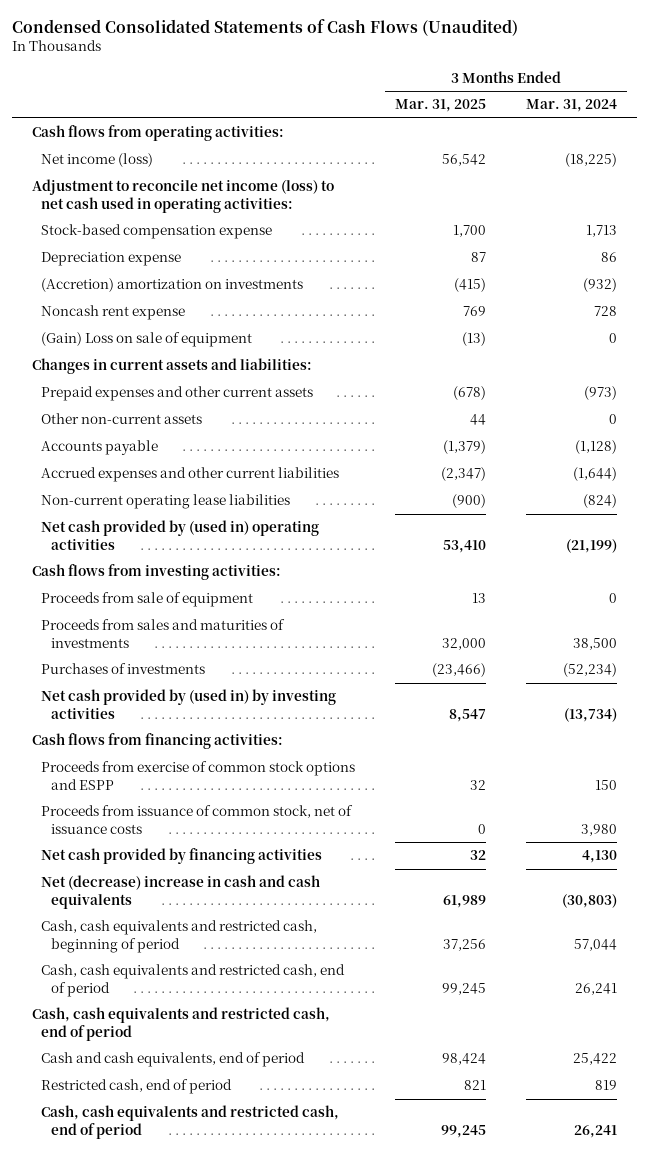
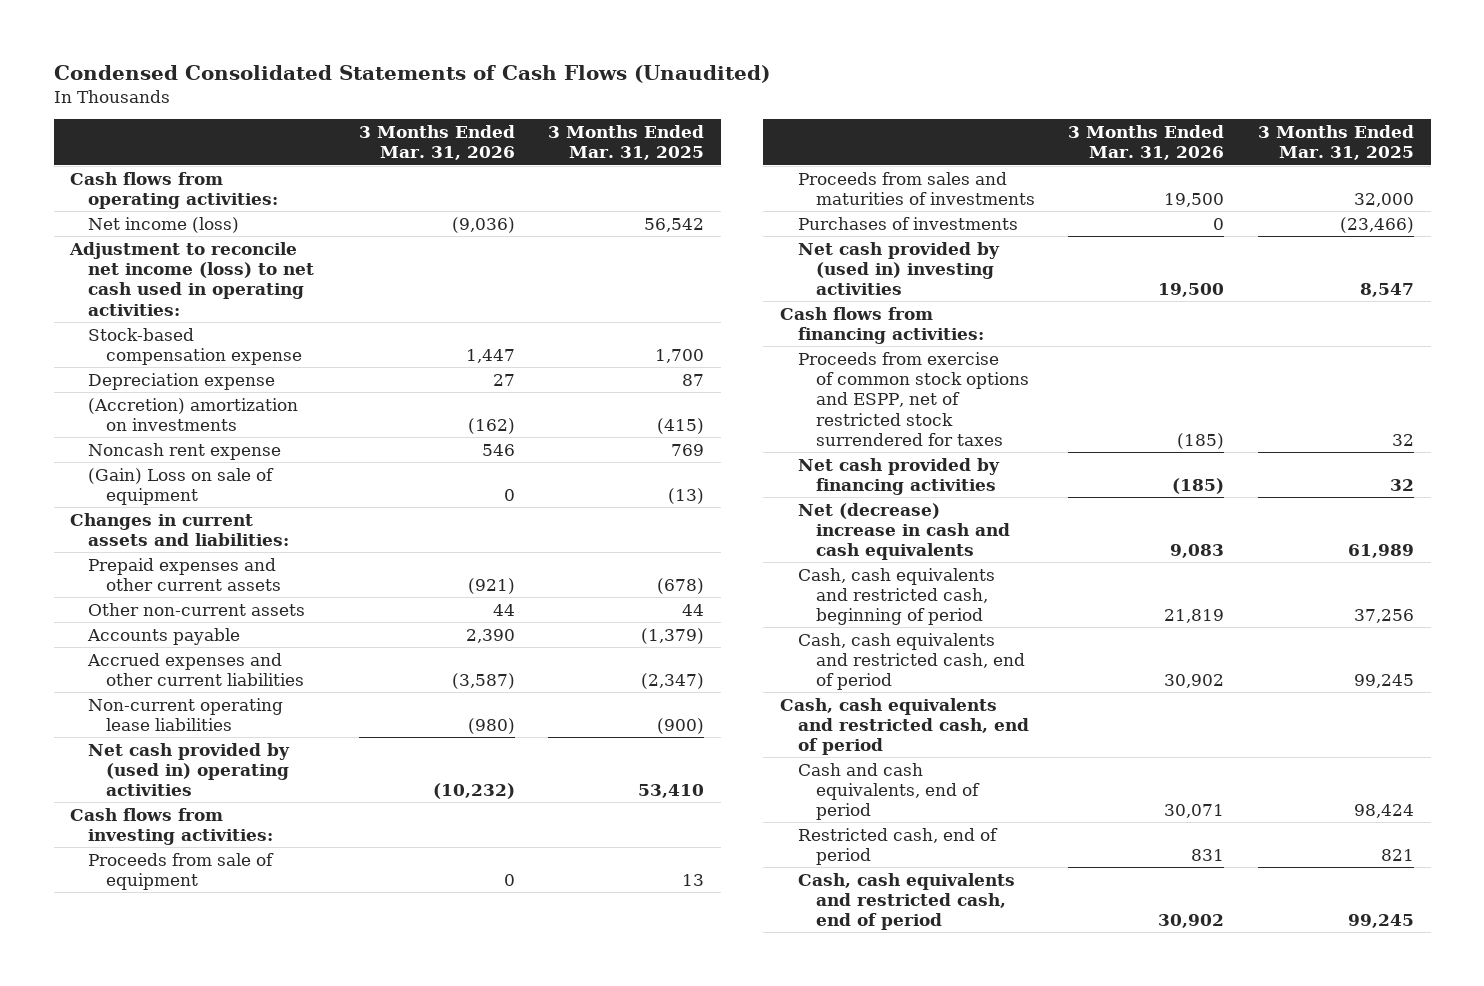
[526,99,618,113] Mar. 31, 2024 -> none
none -> [358,124,515,161] 3 Months Ended Mar. 31, 2026
[41,689,337,719] Net cash provided by (used in) by investing activities -> [797,241,1000,296] Net cash provided by (used in) investing activities
[41,805,354,834] Proceeds from issuance of common stock, net of issuance costs -> none
[41,761,356,790] Proceeds from exercise of common stock options and ESPP -> [797,351,1029,447] Proceeds from exercise of common stock options and ESPP, net of restricted stock surrendered for taxes

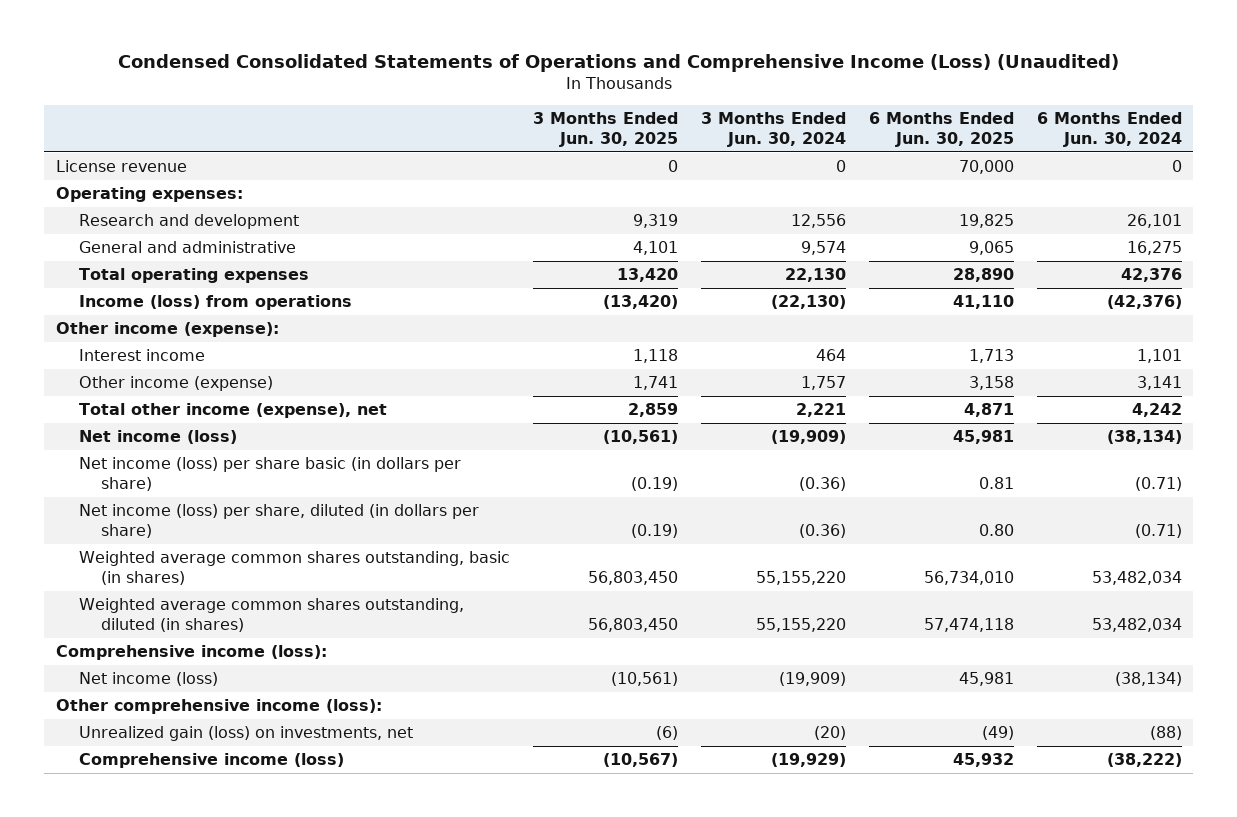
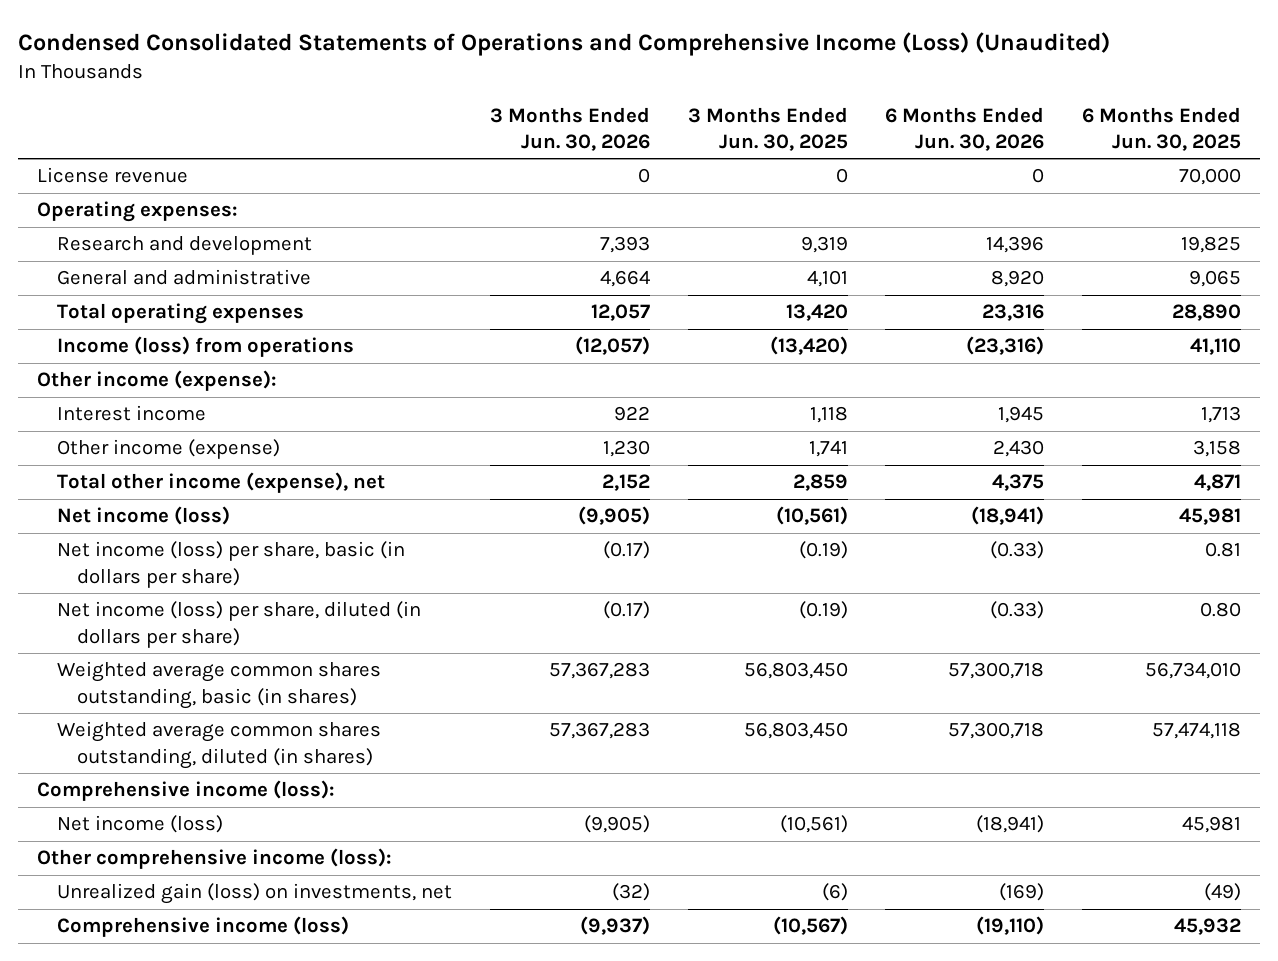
[700,111,846,147] 3 Months Ended Jun. 30, 2024 -> none
[1036,111,1182,147] 6 Months Ended Jun. 30, 2024 -> none
none -> [489,106,650,152] 3 Months Ended Jun. 30, 2026
none -> [885,106,1045,152] 6 Months Ended Jun. 30, 2026
[78,457,461,491] Net income (loss) per share basic (in dollars per share) -> [56,541,405,588] Net income (loss) per share, basic (in dollars per share)

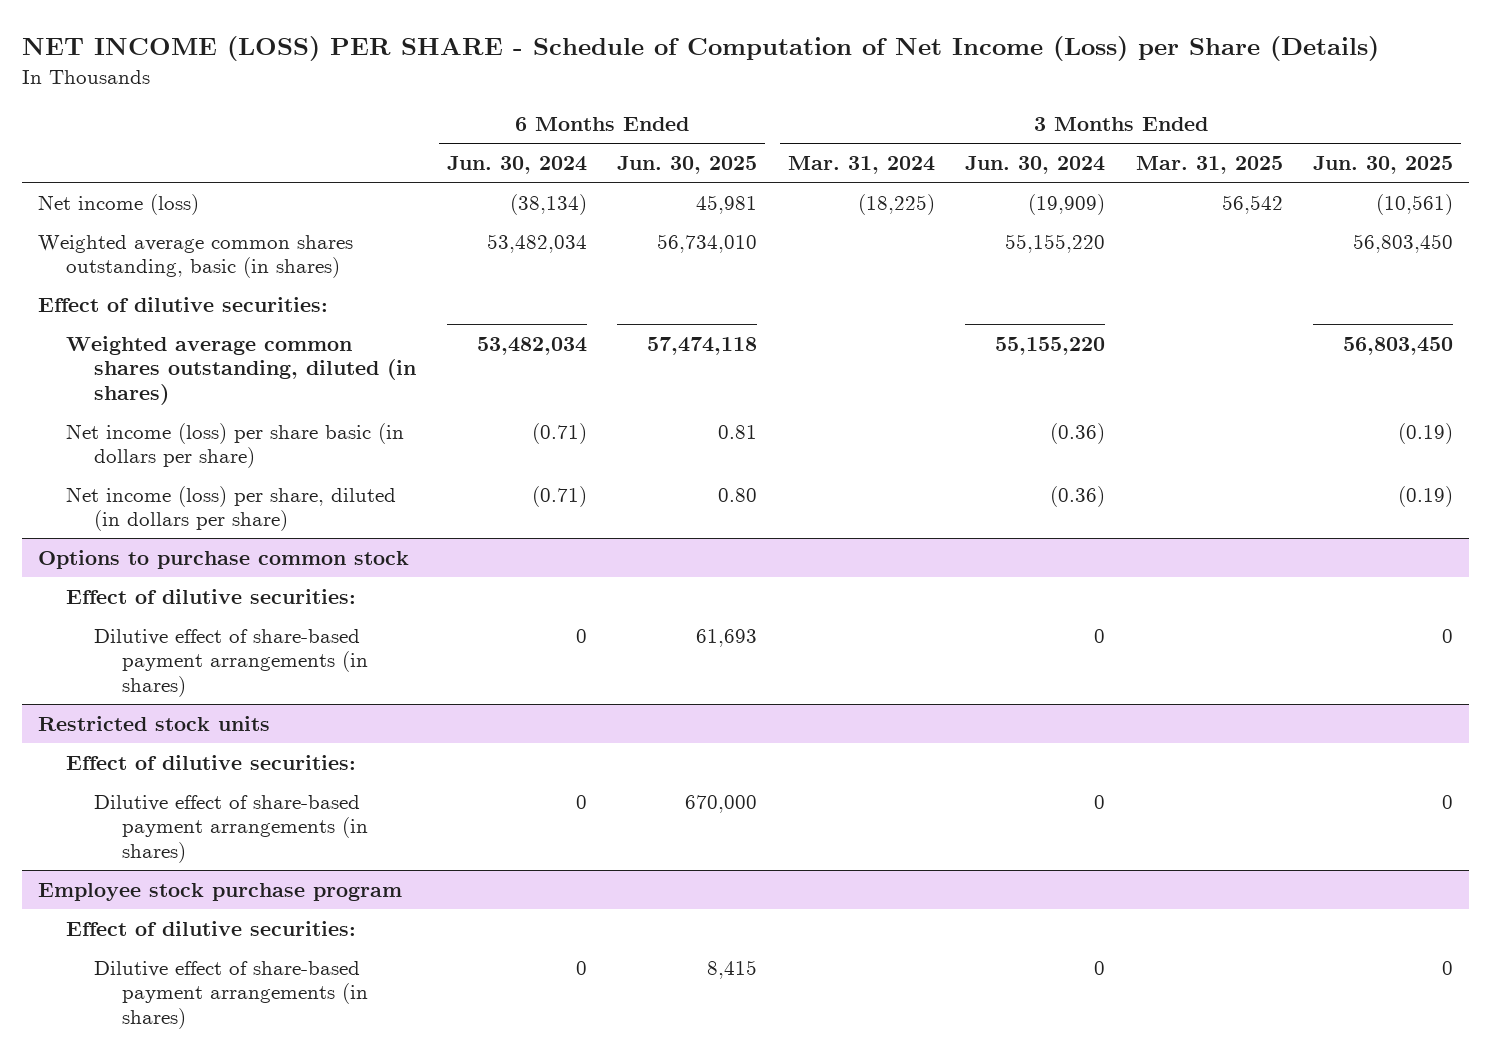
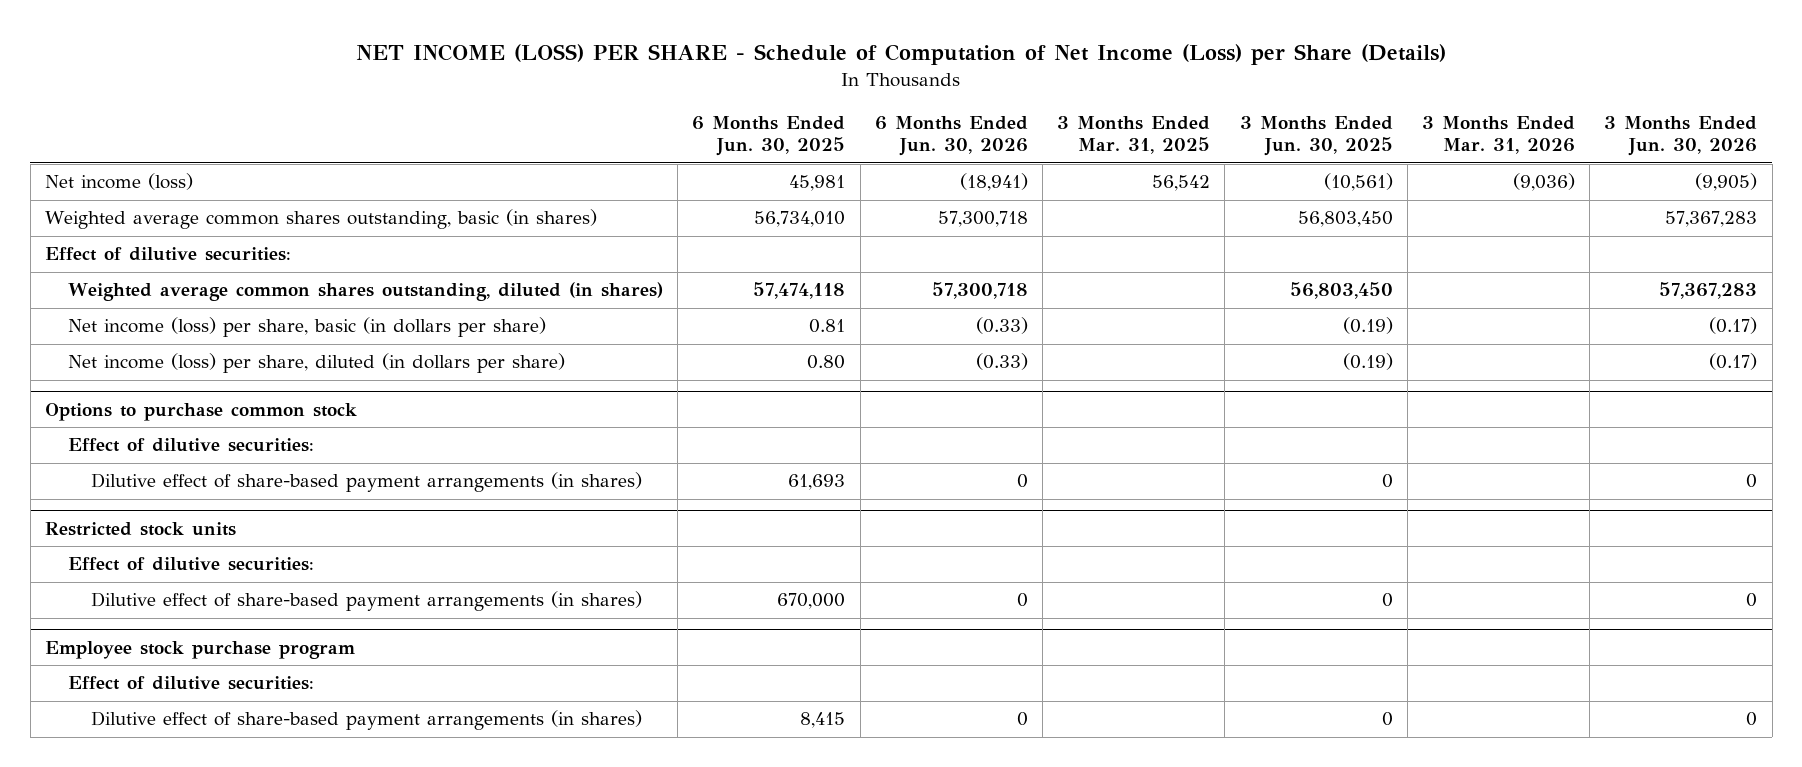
[446,156,587,175] Jun. 30, 2024 -> none
[787,156,935,175] Mar. 31, 2024 -> none
[965,156,1106,175] Jun. 30, 2024 -> none
none -> [874,116,1028,157] 6 Months Ended Jun. 30, 2026
none -> [1421,116,1575,155] 3 Months Ended Mar. 31, 2026
none -> [1604,116,1758,157] 3 Months Ended Jun. 30, 2026
[65,422,404,469] Net income (loss) per share basic (in dollars per share) -> [67,317,546,338] Net income (loss) per share, basic (in dollars per share)

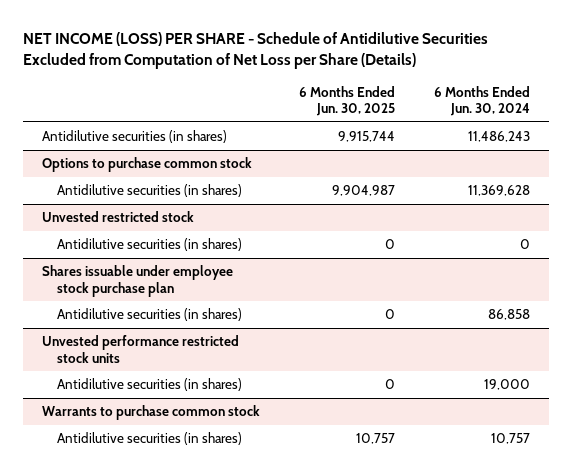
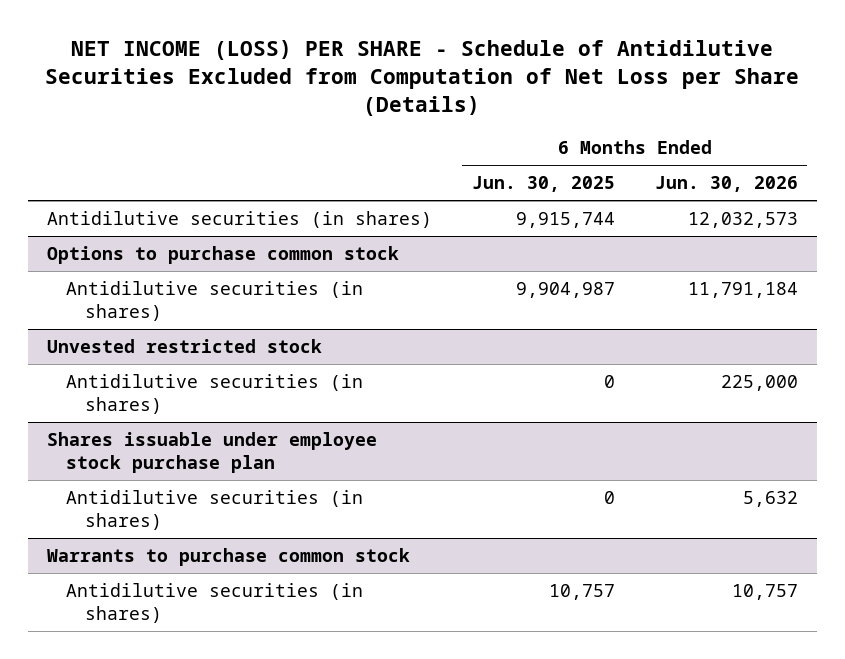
[433,85,530,117] 6 Months Ended Jun. 30, 2024 -> none
none -> [654,176,798,193] Jun. 30, 2026
[42,335,240,363] Unvested performance restricted stock units -> none
[57,378,243,392] Antidilutive securities (in shares) -> none

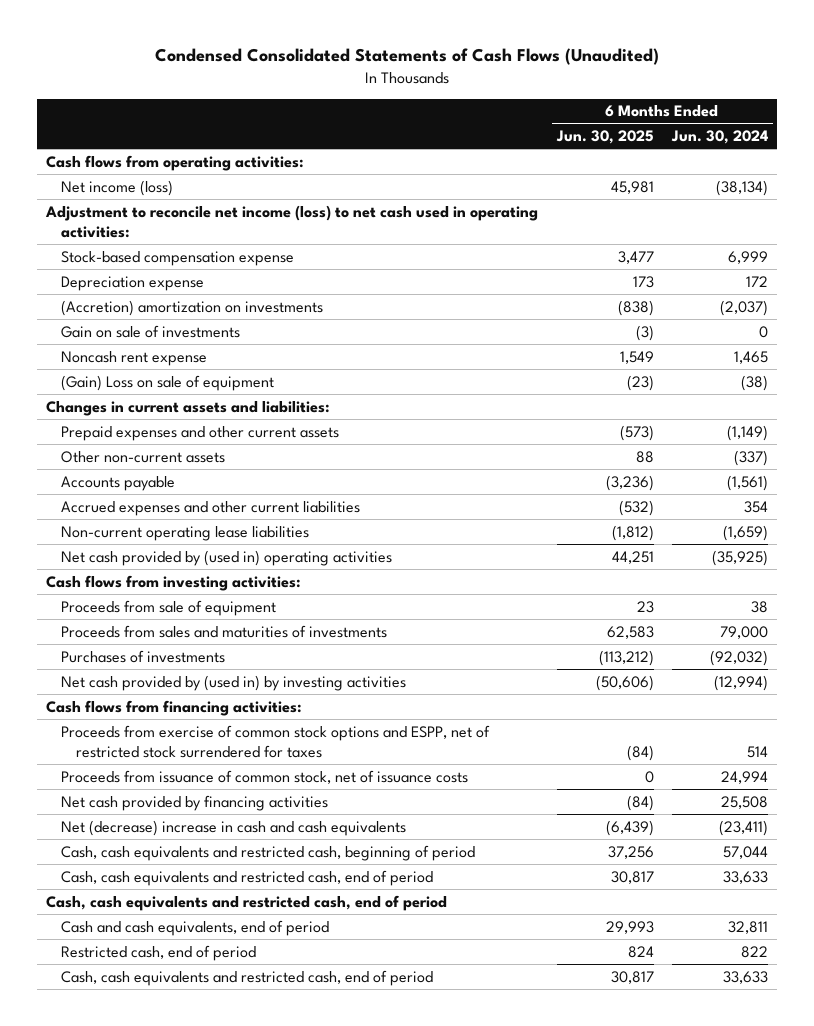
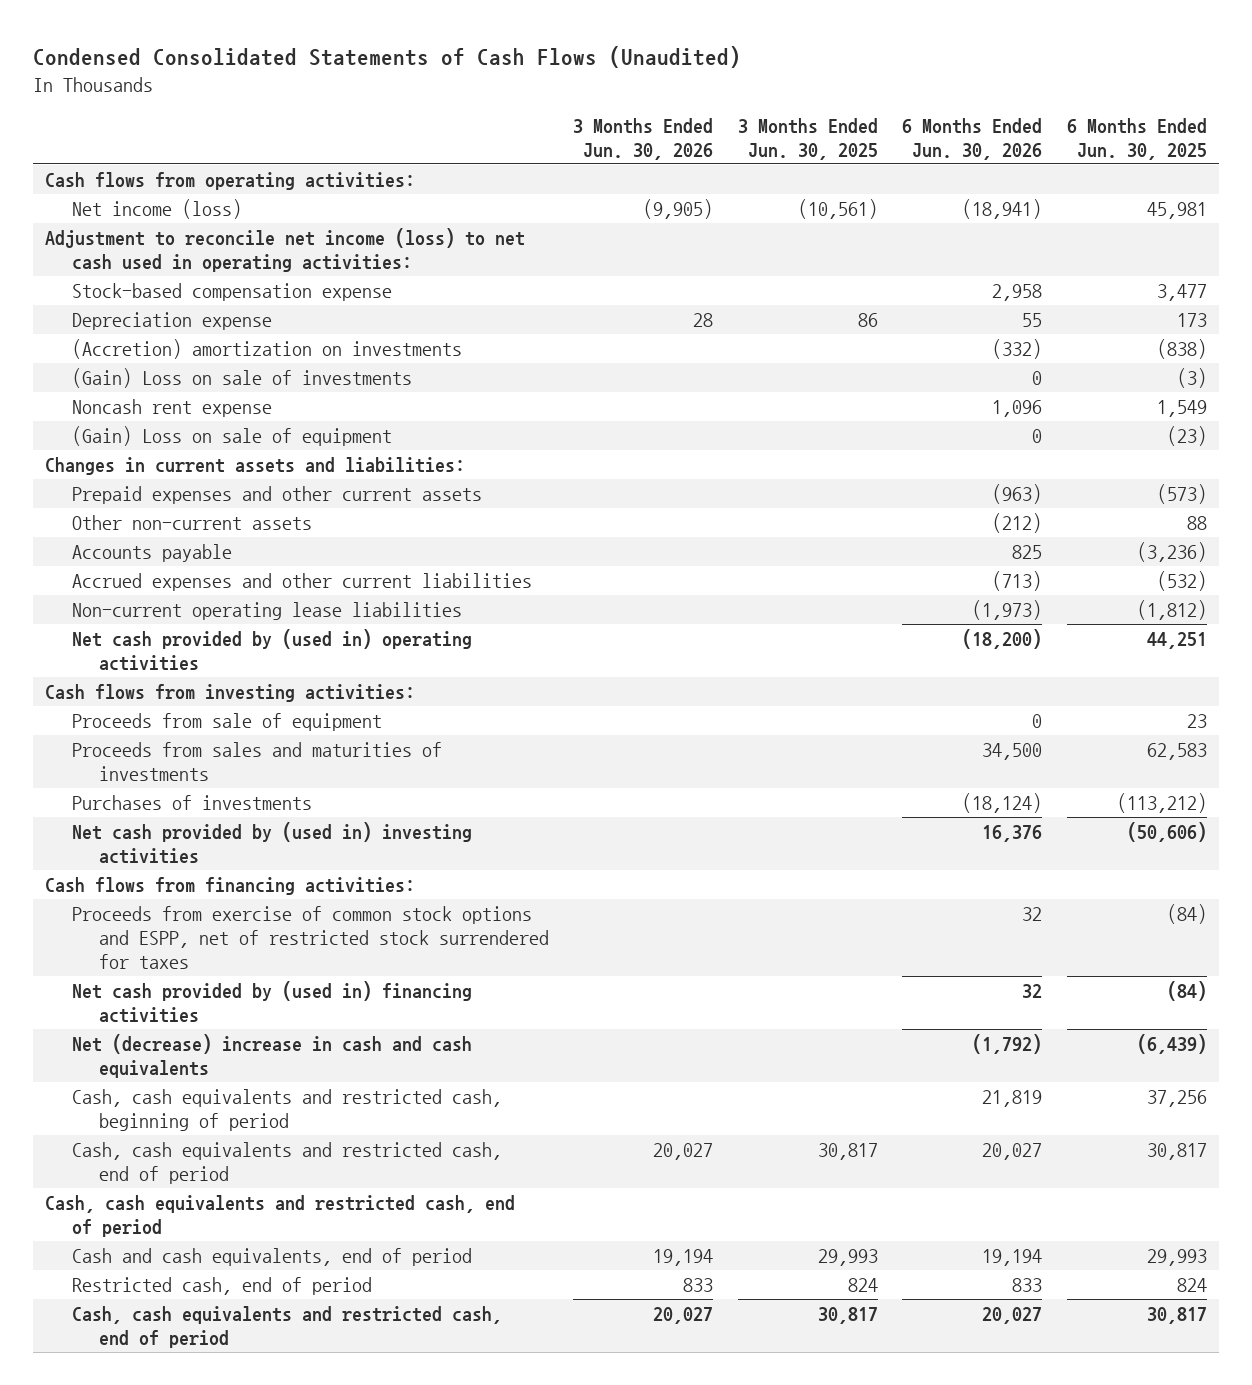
[671,129,769,144] Jun. 30, 2024 -> none
none -> [573,117,714,160] 3 Months Ended Jun. 30, 2026
none -> [737,117,878,160] 3 Months Ended Jun. 30, 2025
none -> [902,117,1043,160] 6 Months Ended Jun. 30, 2026
[60,324,240,338] Gain on sale of investments -> [71,367,412,388] (Gain) Loss on sale of investments
[60,674,406,691] Net cash provided by (used in) by investing activities -> [71,821,472,864] Net cash provided by (used in) investing activities
[60,769,468,784] Proceeds from issuance of common stock, net of issuance costs -> none
[60,794,328,811] Net cash provided by financing activities -> [71,980,472,1023] Net cash provided by (used in) financing activities

